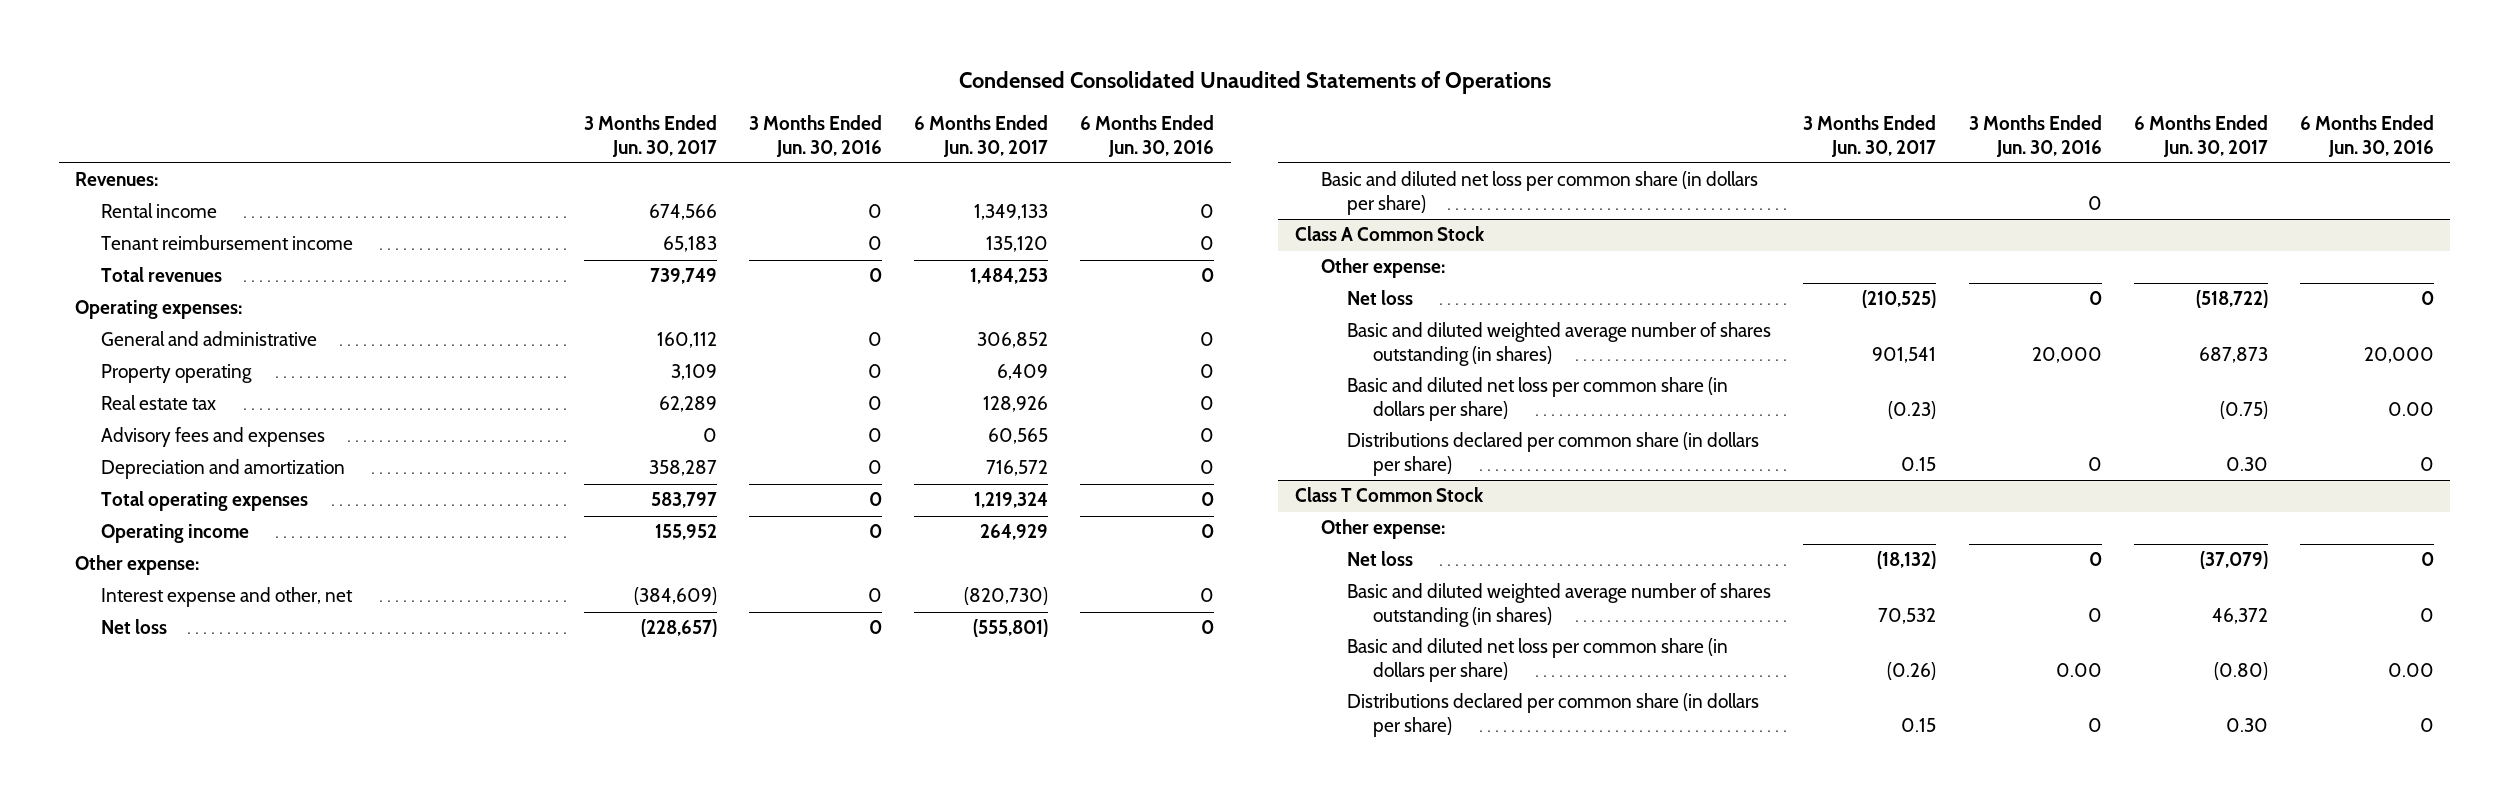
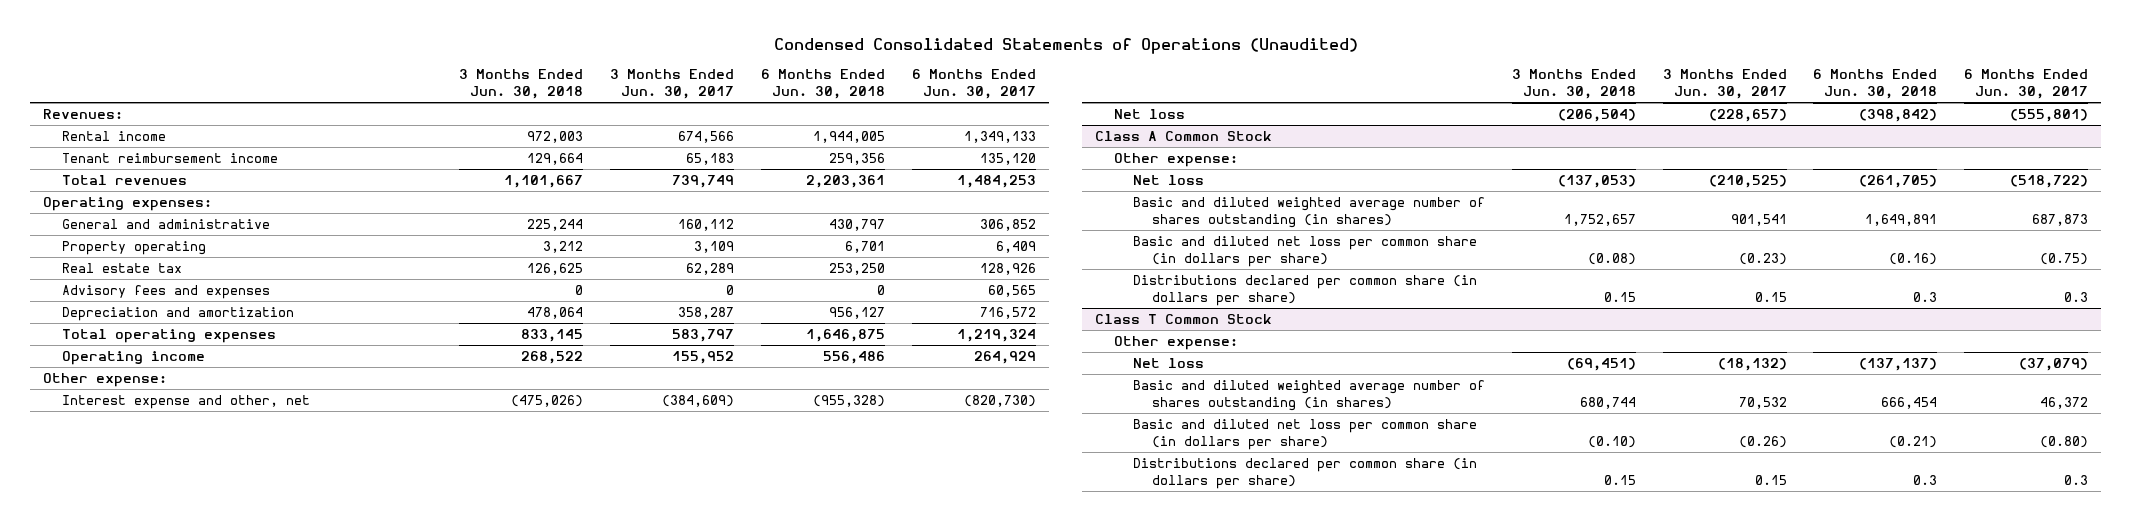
[958,71,1551,95] Condensed Consolidated Unaudited Statements of Operations -> [773,38,1358,55] Condensed Consolidated Statements of Operations (Unaudited)
[748,114,882,157] 3 Months Ended Jun. 30, 2016 -> none
[1080,114,1215,157] 6 Months Ended Jun. 30, 2016 -> none
none -> [459,69,584,100] 3 Months Ended Jun. 30, 2018
none -> [760,69,885,100] 6 Months Ended Jun. 30, 2018
[1320,171,1758,216] Basic and diluted net loss per common share (in dollars per share) -> none
[2225,457,2268,472] 0.30 -> [2064,291,2089,302] 0.3
[2225,718,2268,733] 0.30 -> [2064,474,2089,485] 0.3

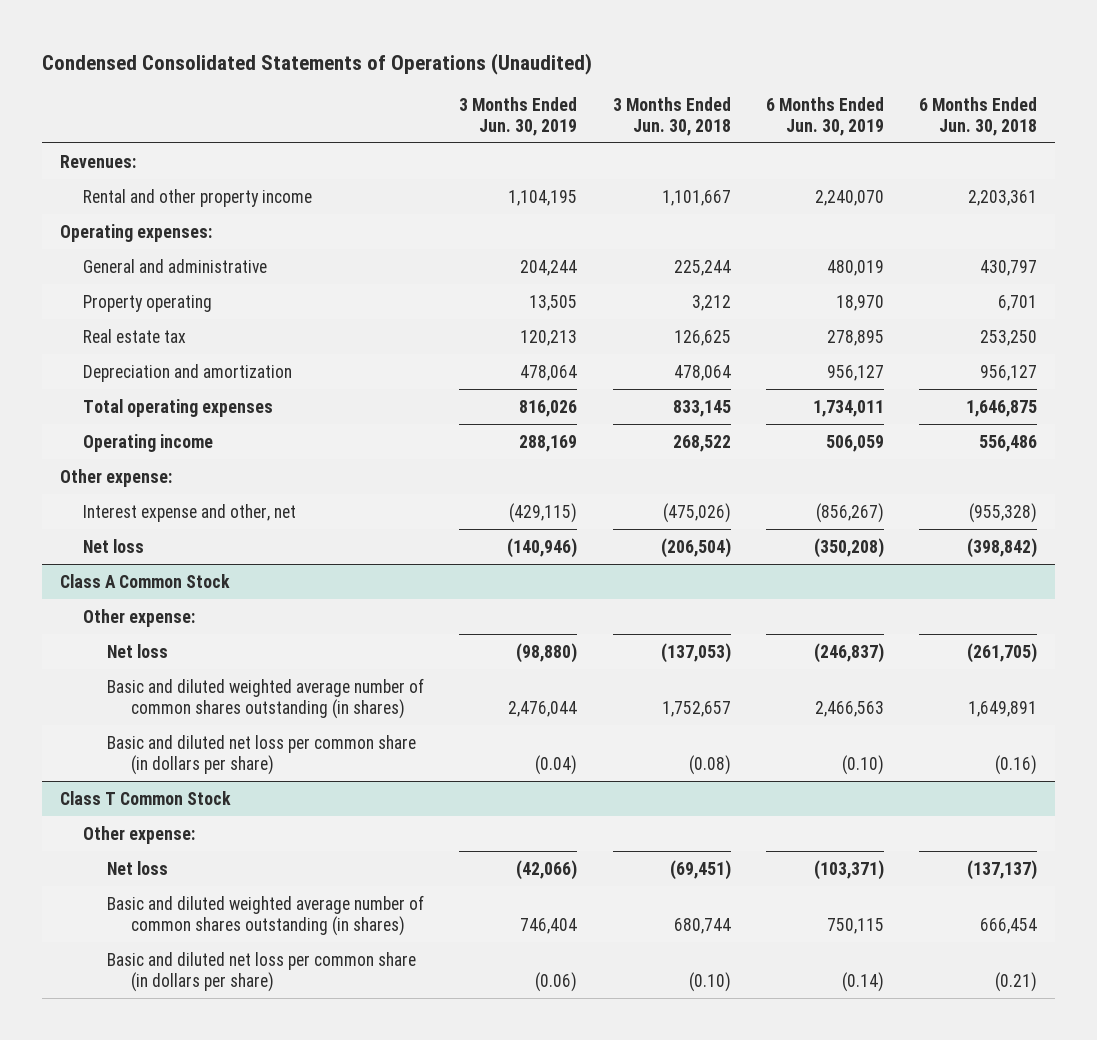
[610,69,735,100] 3 Months Ended Jun. 30, 2017 -> none
[911,69,1036,100] 6 Months Ended Jun. 30, 2017 -> none
none -> [459,96,578,136] 3 Months Ended Jun. 30, 2019
none -> [765,96,884,136] 6 Months Ended Jun. 30, 2019
[61,130,166,141] Rental income -> none
[61,152,278,163] Tenant reimbursement income -> none
[61,174,187,185] Total revenues -> [83,188,313,207] Rental and other property income
[61,284,270,299] Advisory fees and expenses -> none
[1133,196,1486,228] Basic and diluted weighted average number of shares outstanding (in shares) -> [107,677,425,719] Basic and diluted weighted average number of common shares outstanding (in shares)
[1133,274,1478,306] Distributions declared per common share (in dollars per share) -> none
[1133,379,1486,411] Basic and diluted weighted average number of shares outstanding (in shares) -> [107,894,425,936] Basic and diluted weighted average number of common shares outstanding (in shares)
[1133,457,1478,489] Distributions declared per common share (in dollars per share) -> none

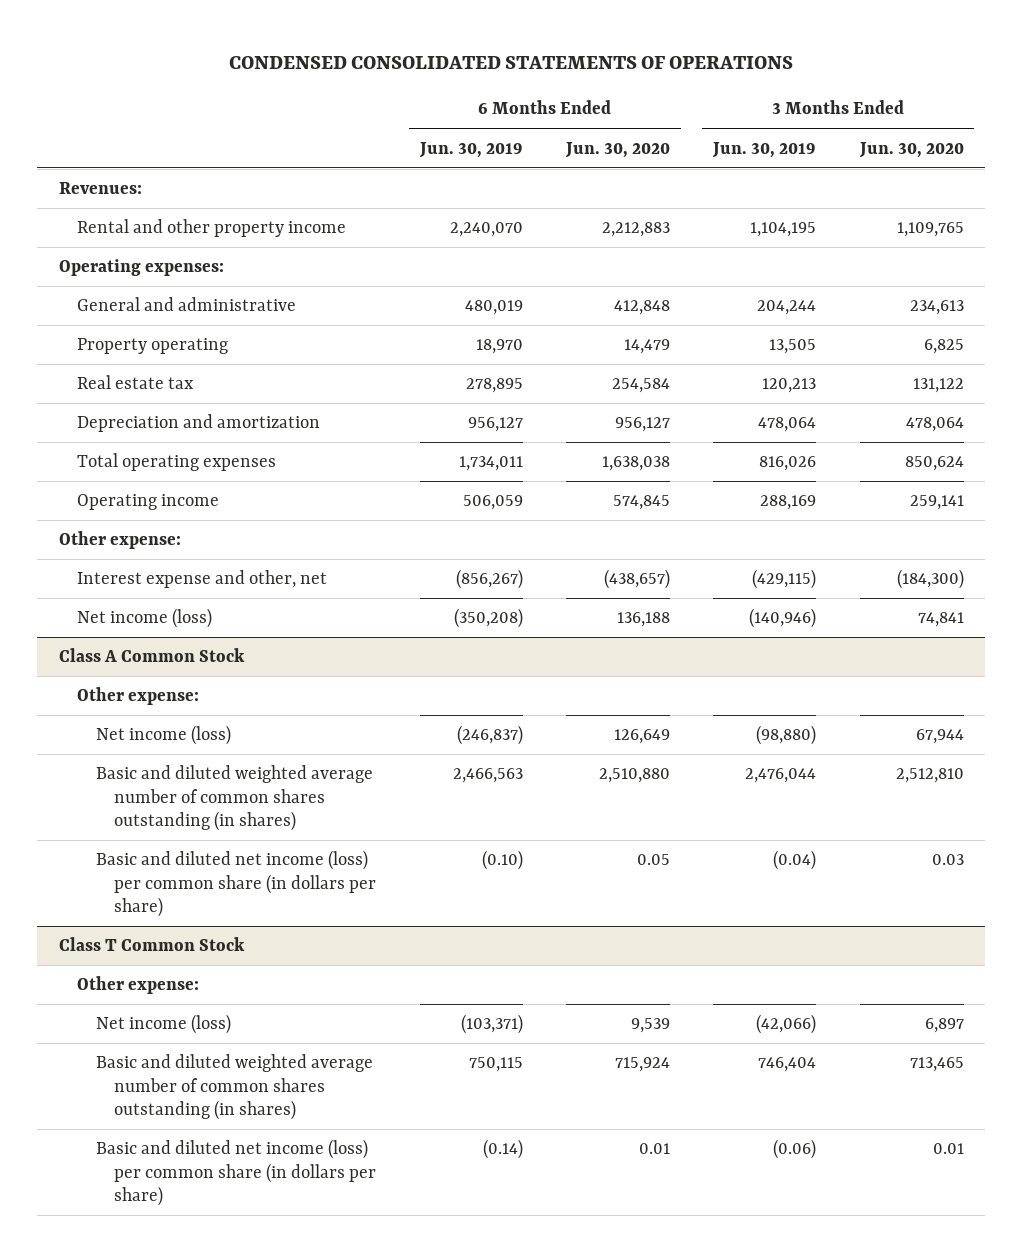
[42,52,593,75] Condensed Consolidated Statements of Operations (Unaudited) -> [229,55,794,69] CONDENSED CONSOLIDATED STATEMENTS OF OPERATIONS
[612,96,731,136] 3 Months Ended Jun. 30, 2018 -> none
[918,96,1037,136] 6 Months Ended Jun. 30, 2018 -> none
none -> [564,141,670,158] Jun. 30, 2020
none -> [858,141,964,158] Jun. 30, 2020
[83,538,145,553] Net loss -> [77,608,213,629] Net income (loss)
[107,643,169,658] Net loss -> [95,725,231,746] Net income (loss)
[107,734,417,775] Basic and diluted net loss per common share (in dollars per share) -> [95,850,377,918] Basic and diluted net income (loss) per common share (in dollars per share)
[107,860,169,875] Net loss -> [95,1014,231,1035] Net income (loss)
[107,951,417,992] Basic and diluted net loss per common share (in dollars per share) -> [95,1139,377,1207] Basic and diluted net income (loss) per common share (in dollars per share)

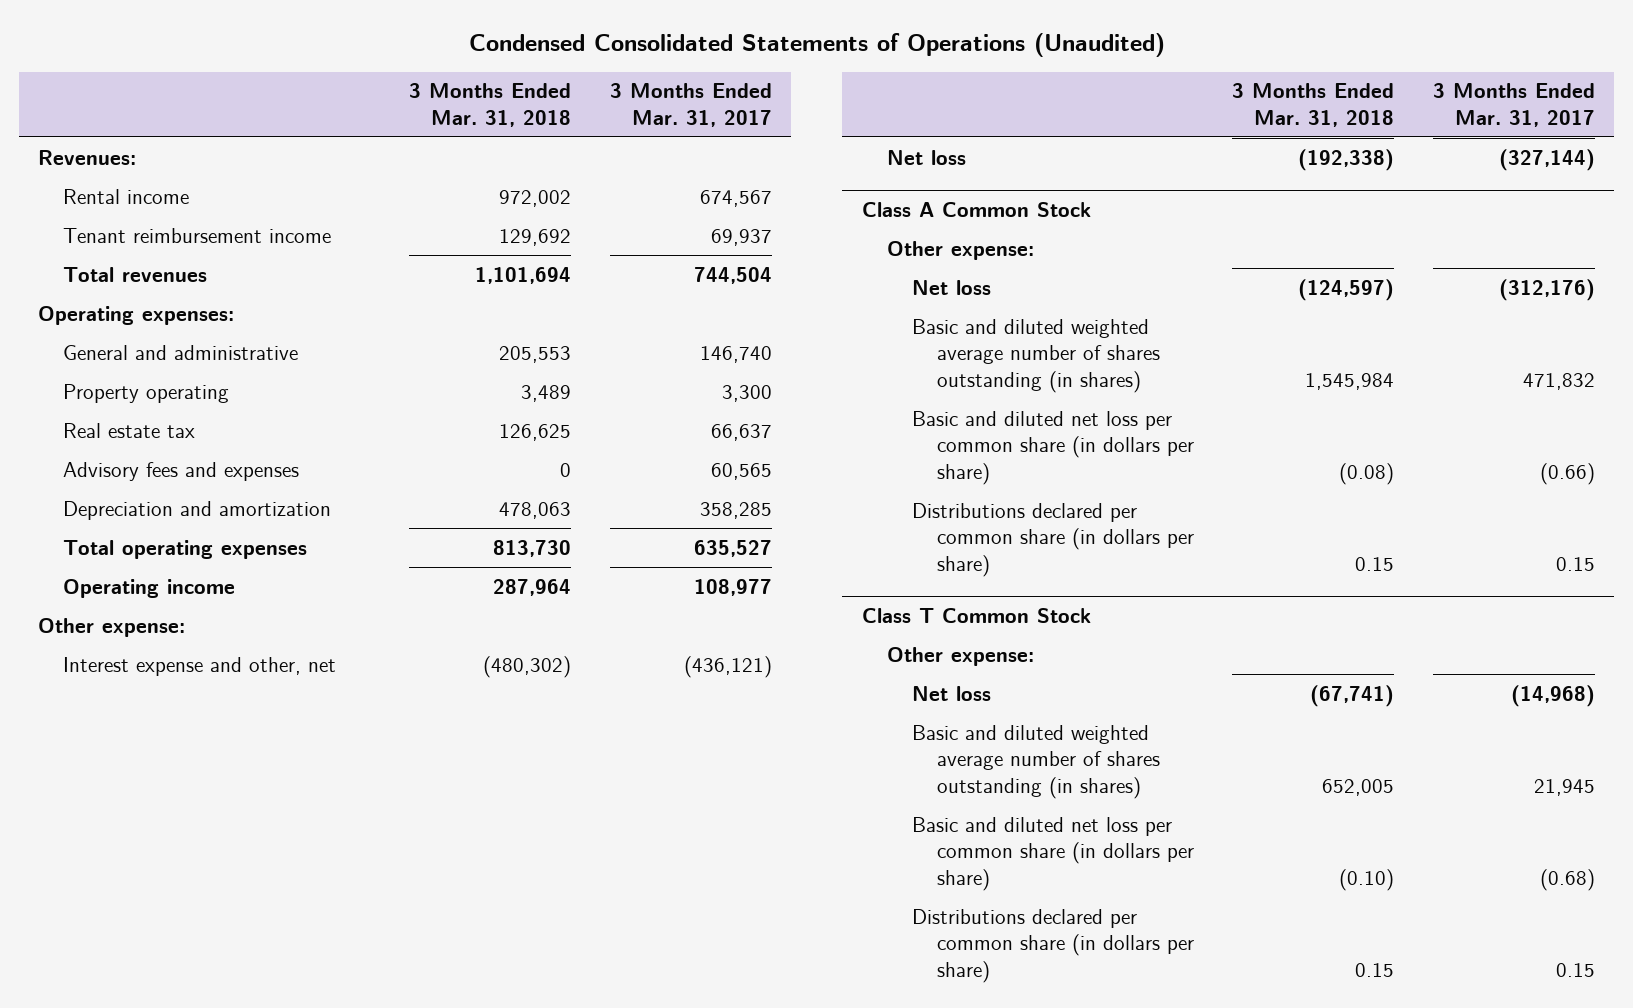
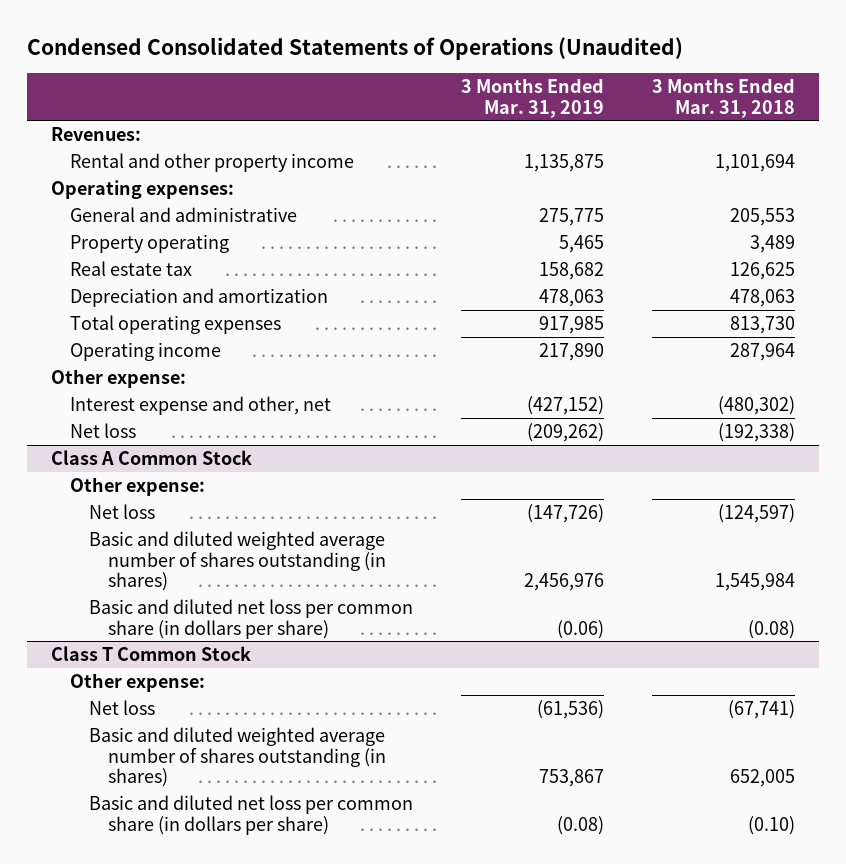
[609,83,772,127] 3 Months Ended Mar. 31, 2017 -> none
none -> [460,77,604,118] 3 Months Ended Mar. 31, 2019
[63,188,190,204] Rental income -> none
[63,227,332,243] Tenant reimbursement income -> none
[63,266,208,282] Total revenues -> [69,152,354,172] Rental and other property income
[63,461,300,481] Advisory fees and expenses -> none
[911,502,1194,577] Distributions declared per common share (in dollars per share) -> none
[911,908,1194,983] Distributions declared per common share (in dollars per share) -> none

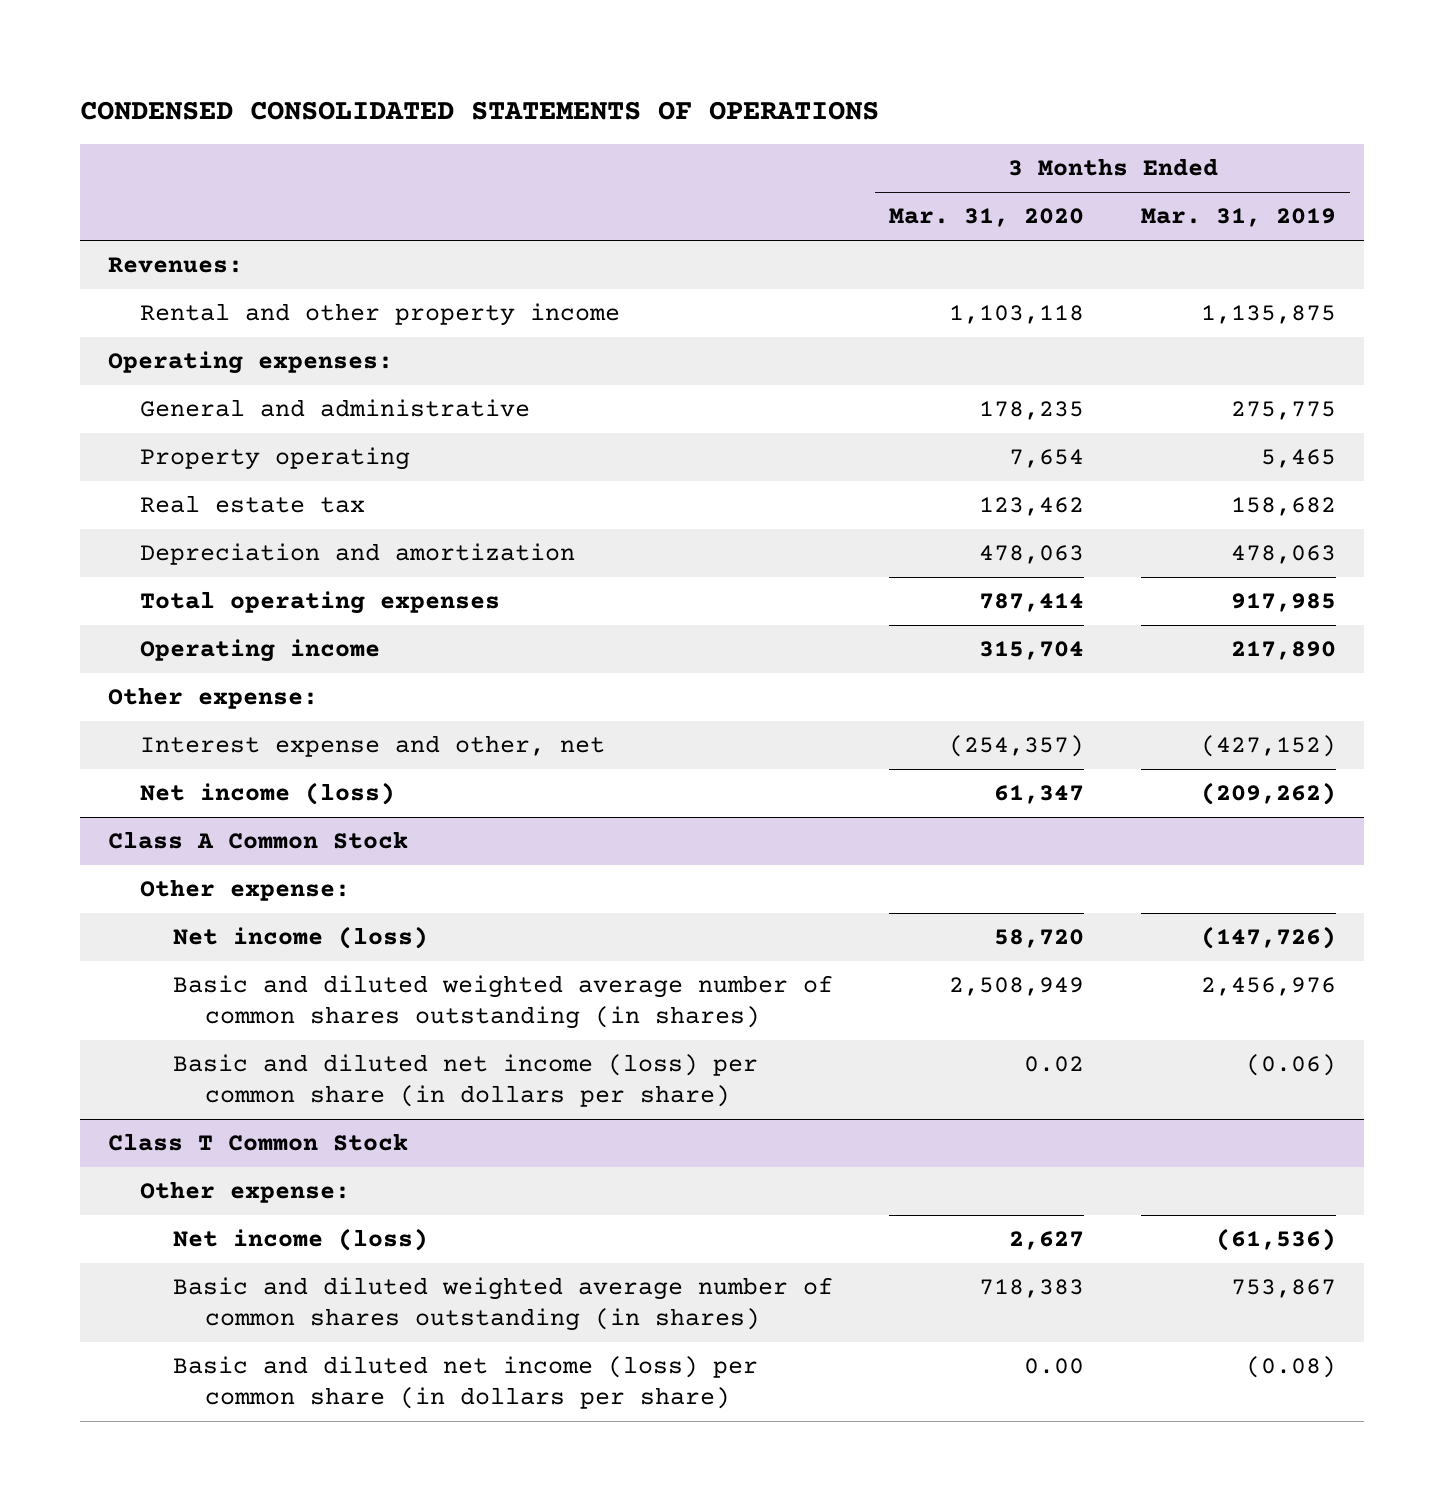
[26,36,683,60] Condensed Consolidated Statements of Operations (Unaudited) -> [79,100,879,120] CONDENSED CONSOLIDATED STATEMENTS OF OPERATIONS
[652,77,796,118] 3 Months Ended Mar. 31, 2018 -> none
none -> [889,208,1085,228] Mar. 31, 2020
[69,422,136,438] Net loss -> [140,782,396,806] Net income (loss)
[88,503,155,519] Net loss -> [172,926,428,950] Net income (loss)
[88,530,386,592] Basic and diluted weighted average number of shares outstanding (in shares) -> [172,975,833,1030] Basic and diluted weighted average number of common shares outstanding (in shares)
[88,598,413,639] Basic and diluted net loss per common share (in dollars per share) -> [172,1054,758,1108] Basic and diluted net income (loss) per common share (in dollars per share)
[88,699,155,715] Net loss -> [172,1228,428,1252] Net income (loss)
[88,726,386,788] Basic and diluted weighted average number of shares outstanding (in shares) -> [172,1277,833,1332] Basic and diluted weighted average number of common shares outstanding (in shares)
[88,794,413,835] Basic and diluted net loss per common share (in dollars per share) -> [172,1356,758,1410] Basic and diluted net income (loss) per common share (in dollars per share)

